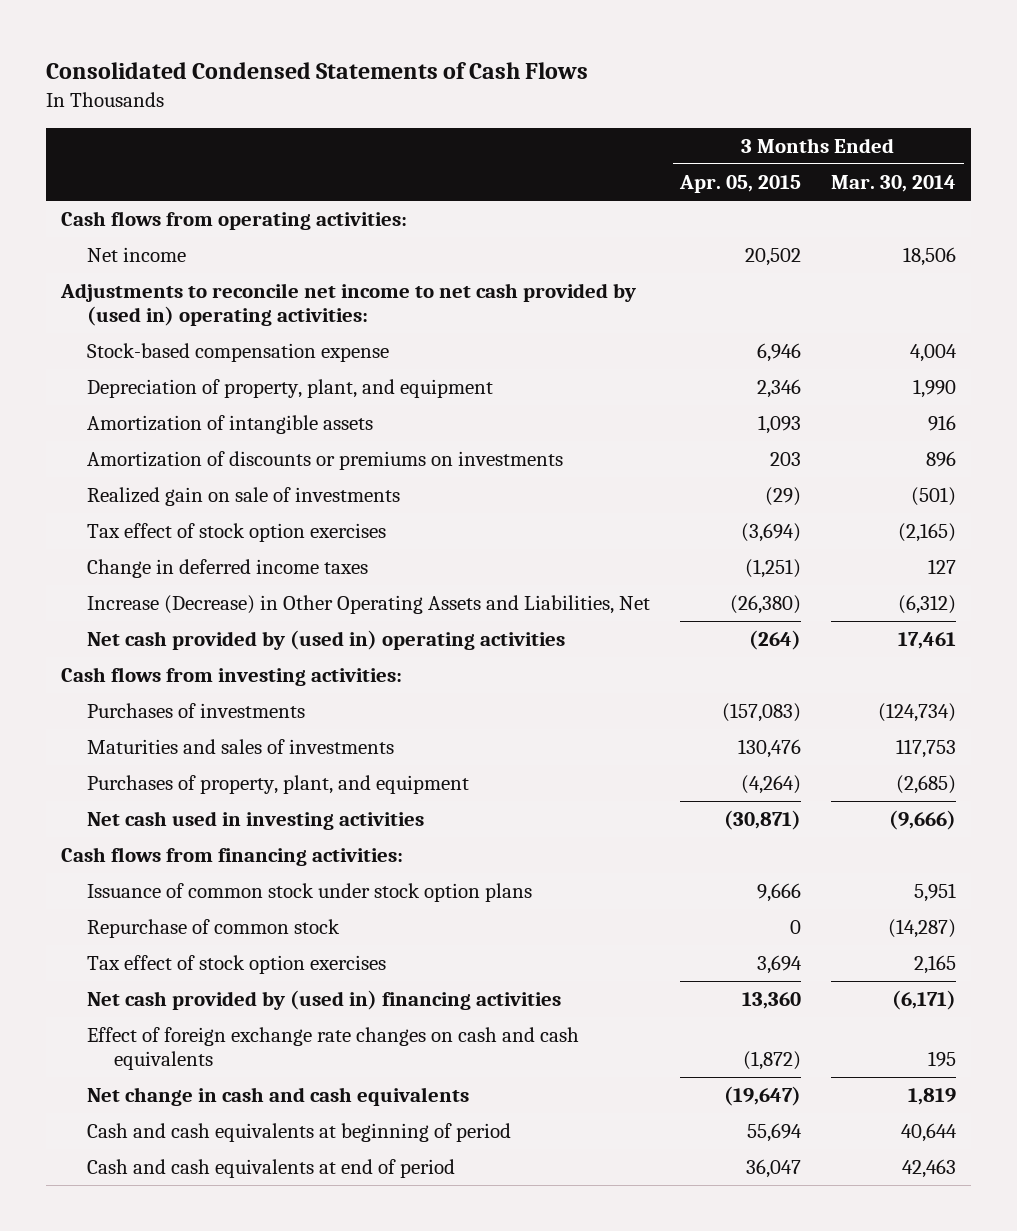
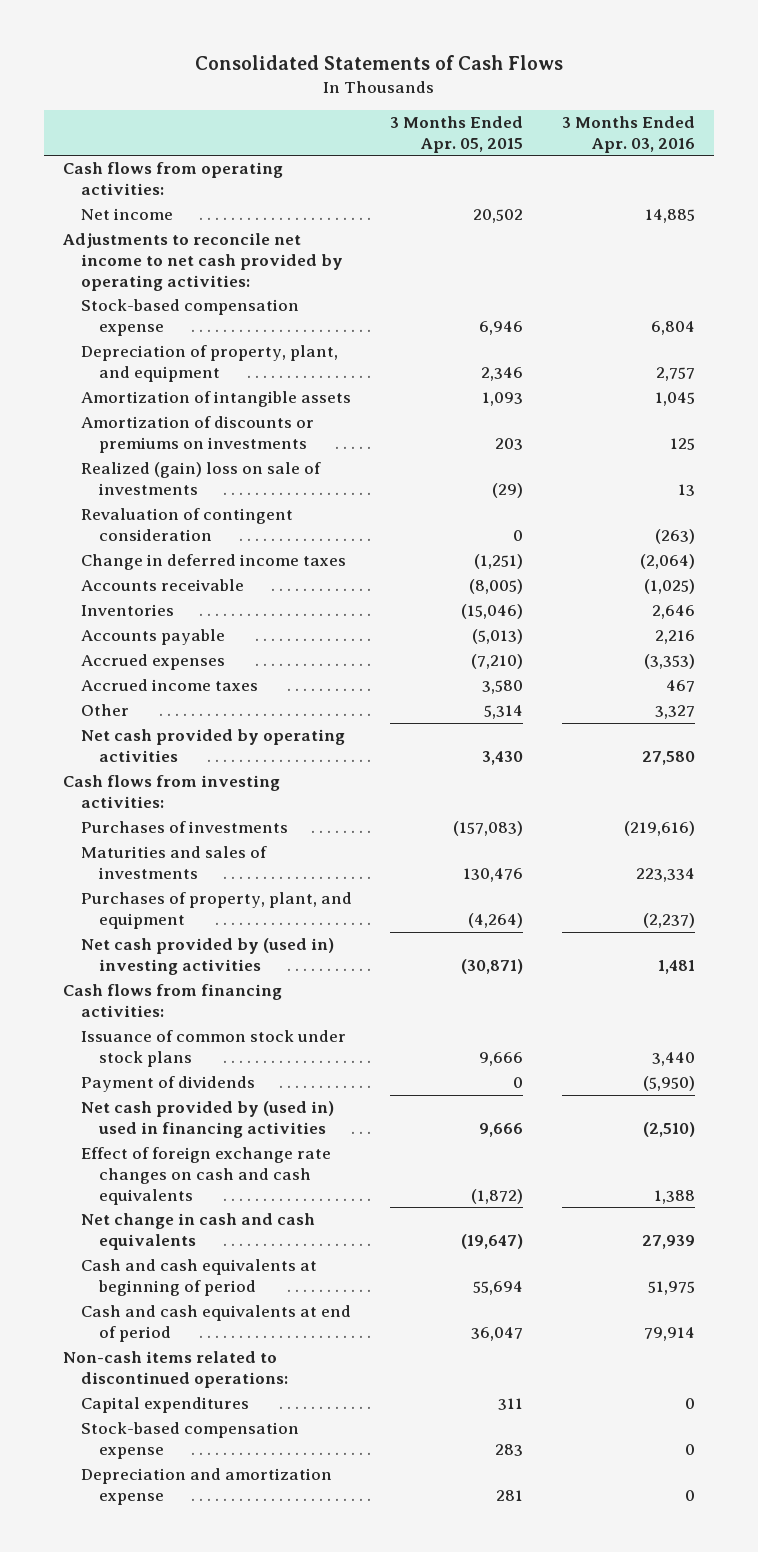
[46,61,589,79] Consolidated Condensed Statements of Cash Flows -> [194,55,563,71] Consolidated Statements of Cash Flows
[831,175,957,193] Mar. 30, 2014 -> none
none -> [561,115,695,153] 3 Months Ended Apr. 03, 2016
[59,283,636,327] Adjustments to reconcile net income to net cash provided by (used in) operating activities: -> [62,233,344,291] Adjustments to reconcile net income to net cash provided by operating activities:
[87,523,387,543] Tax effect of stock option exercises -> none
[87,487,401,507] Realized gain on sale of investments -> [81,462,322,495] Realized (gain) loss on sale of investments
none -> [81,508,294,541] Revaluation of contingent consideration
[87,595,651,615] Increase (Decrease) in Other Operating Assets and Liabilities, Net -> none
none -> [81,579,245,592] Accounts receivable
none -> [81,604,175,617] Inventories
none -> [81,629,226,646] Accounts payable
none -> [81,654,226,671] Accrued expenses
none -> [81,679,259,692] Accrued income taxes
none -> [81,704,130,717] Other
[87,630,566,651] Net cash provided by (used in) operating activities -> [81,729,346,762] Net cash provided by operating activities
[749,630,802,651] (264) -> [482,750,524,765] 3,430
[87,811,425,831] Net cash used in investing activities -> [81,938,335,975] Net cash provided by (used in) investing activities
[87,919,341,939] Repurchase of common stock -> none
[87,955,387,975] Tax effect of stock option exercises -> none
[87,883,533,903] Issuance of common stock under stock option plans -> [81,1030,347,1067] Issuance of common stock under stock plans
none -> [81,1076,256,1093] Payment of dividends
[87,990,562,1011] Net cash provided by (used in) financing activities -> [81,1101,335,1138] Net cash provided by (used in) used in financing activities
[742,992,802,1010] 13,360 -> [479,1122,524,1137] 9,666
none -> [63,1351,289,1388] Non-cash items related to discontinued operations:
none -> [81,1397,250,1414] Capital expenditures
none -> [81,1422,300,1459] Stock-based compensation expense
none -> [81,1468,333,1505] Depreciation and amortization expense

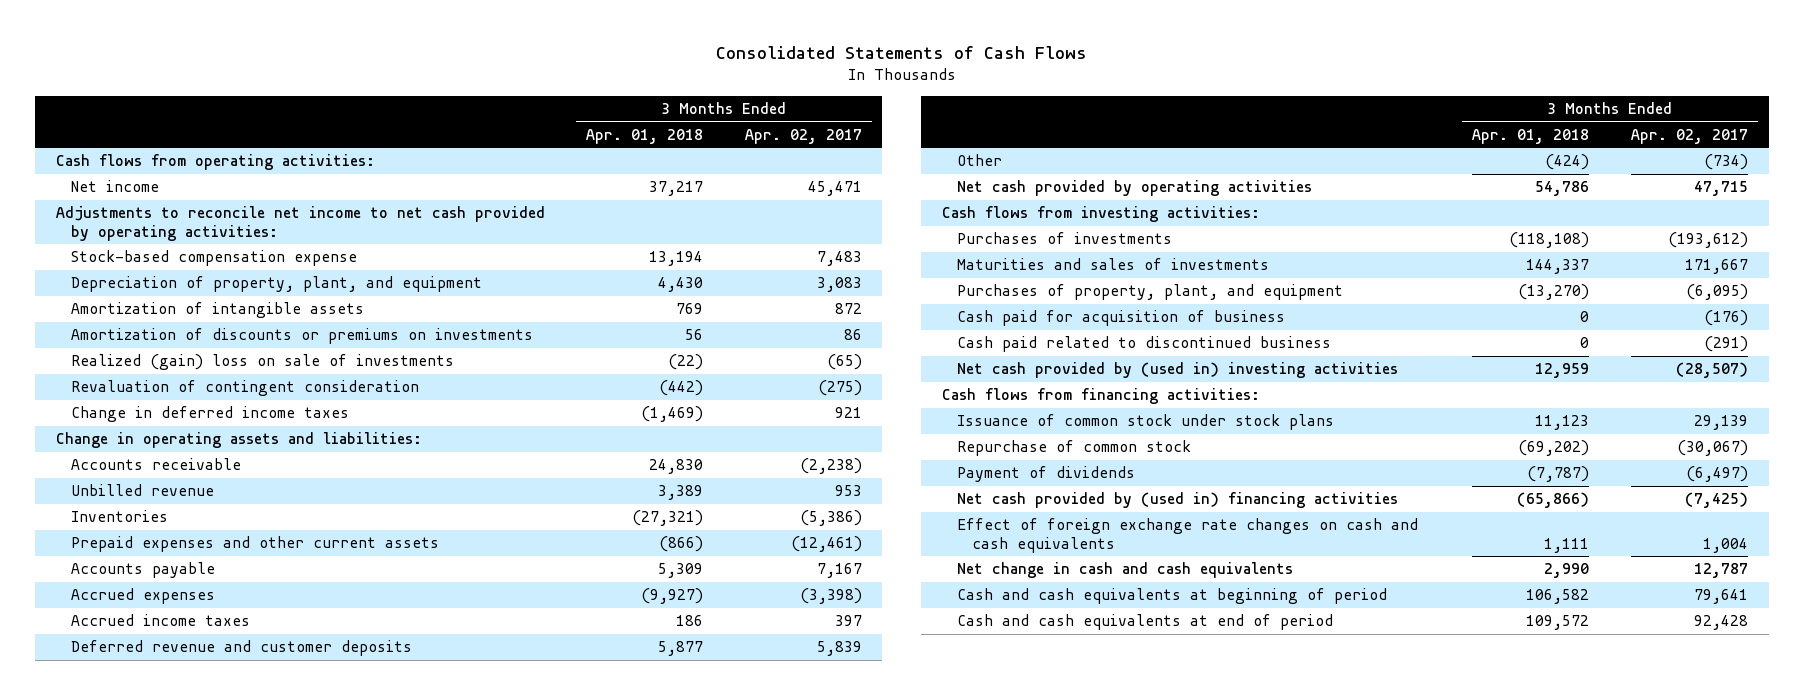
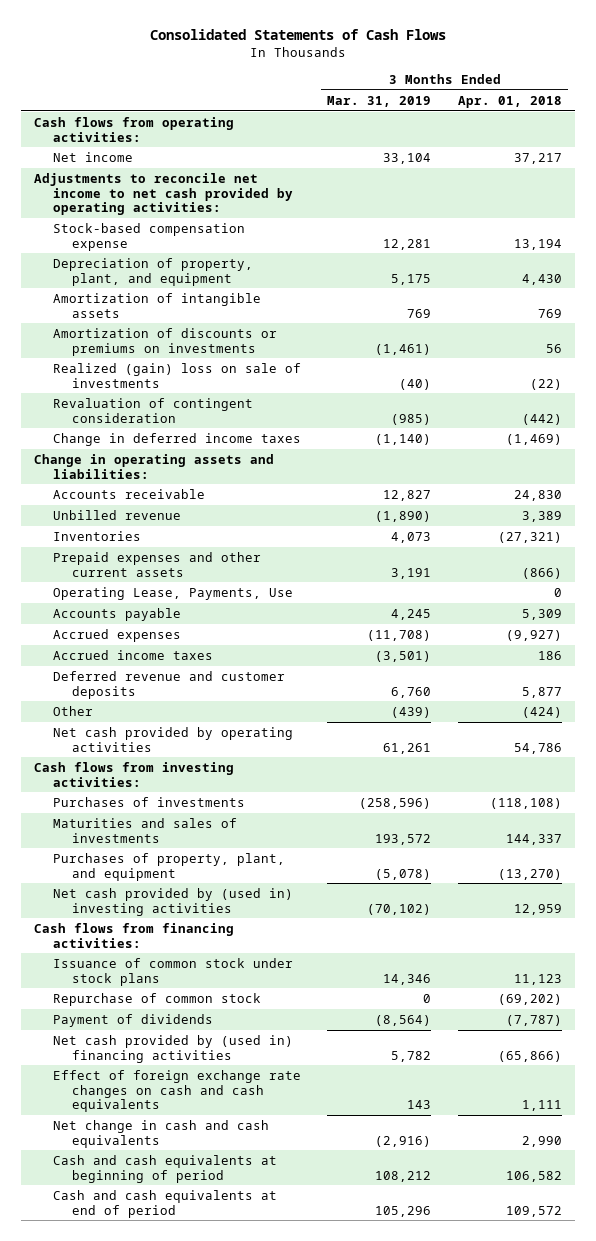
[744,128,862,144] Apr. 02, 2017 -> none
none -> [327,95,432,107] Mar. 31, 2019
none -> [52,586,293,600] Operating Lease, Payments, Use
[956,310,1285,327] Cash paid for acquisition of business -> none
[956,336,1331,353] Cash paid related to discontinued business -> none

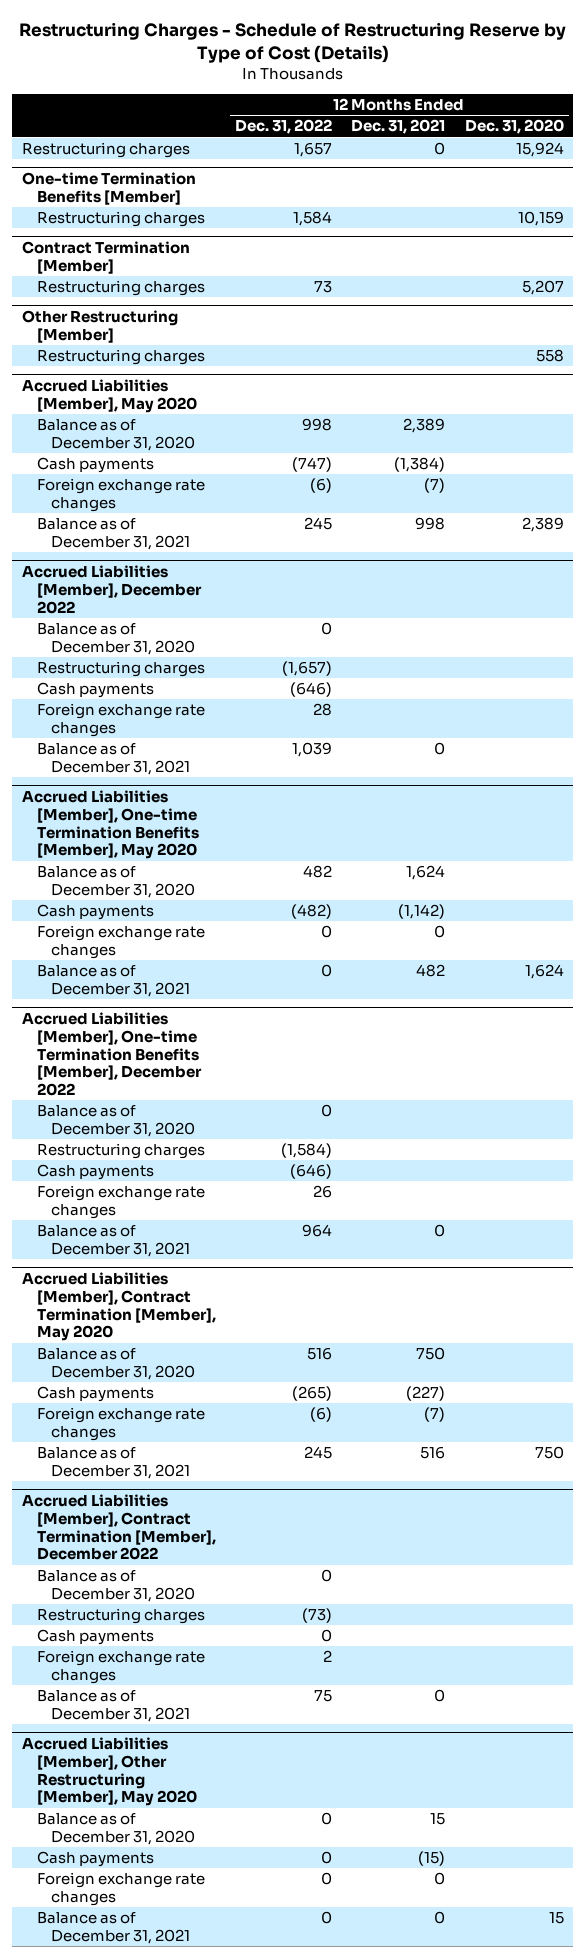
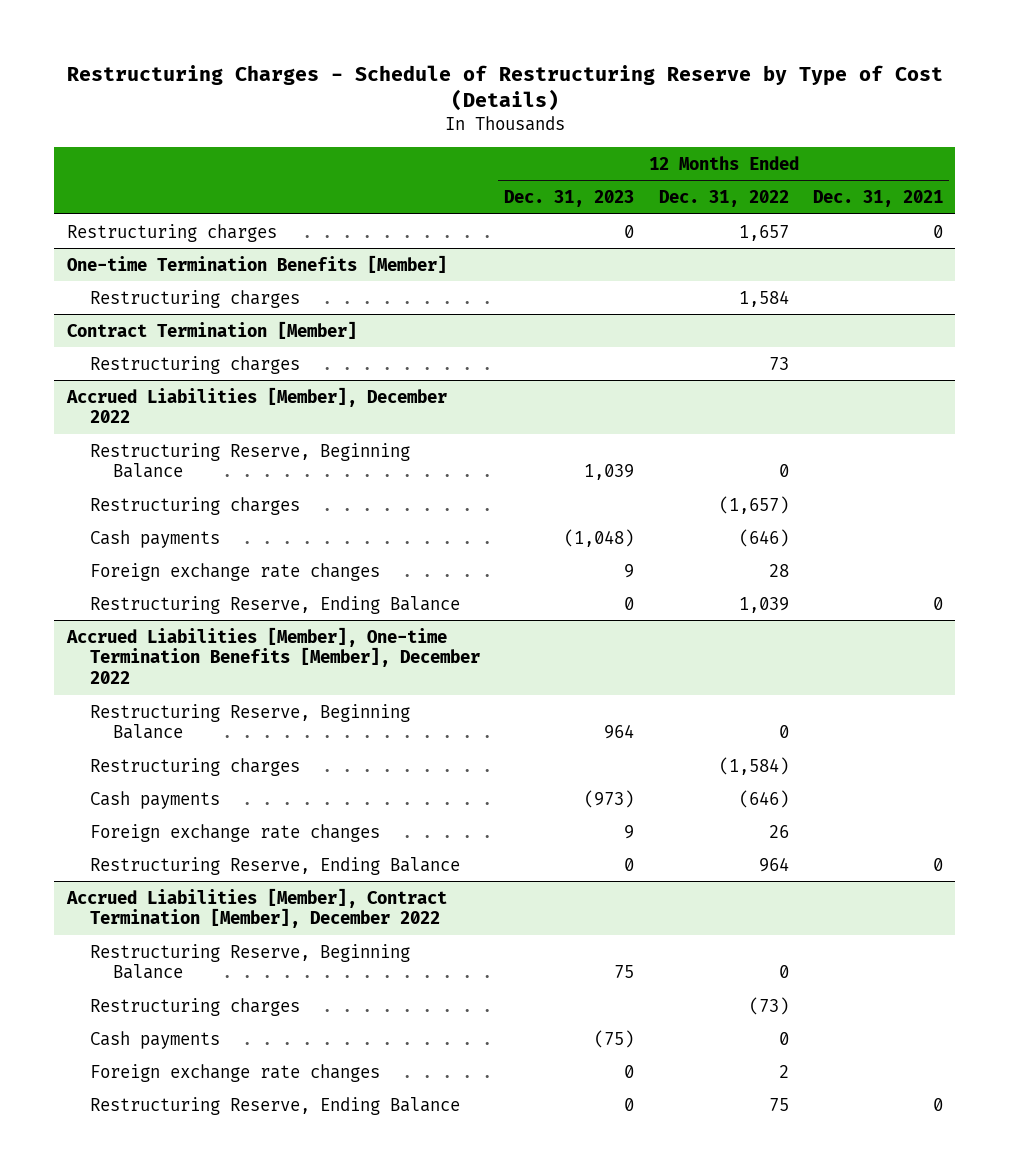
[464,119,564,135] Dec. 31, 2020 -> none
none -> [504,190,635,208] Dec. 31, 2023
[22,310,179,343] Other Restructuring [Member] -> none
[36,349,205,366] Restructuring charges -> none
[22,379,197,413] Accrued Liabilities [Member], May 2020 -> none
[36,419,196,451] Balance as of December 31, 2020 -> none
[36,457,154,474] Cash payments -> none
[36,478,205,512] Foreign exchange rate changes -> none
[36,518,191,550] Balance as of December 31, 2021 -> none
[36,623,196,655] Balance as of December 31, 2020 -> [89,442,410,479] Restructuring Reserve, Beginning Balance
[22,790,199,860] Accrued Liabilities [Member], One-time Termination Benefits [Member], May 2020 -> none
[36,866,196,898] Balance as of December 31, 2020 -> none
[36,904,154,921] Cash payments -> none
[36,925,205,959] Foreign exchange rate changes -> none
[36,965,191,997] Balance as of December 31, 2021 -> none
[36,743,191,775] Balance as of December 31, 2021 -> [89,595,460,614] Restructuring Reserve, Ending Balance
[36,1105,196,1137] Balance as of December 31, 2020 -> [89,703,410,740] Restructuring Reserve, Beginning Balance
[22,1272,216,1342] Accrued Liabilities [Member], Contract Termination [Member], May 2020 -> none
[36,1348,196,1380] Balance as of December 31, 2020 -> none
[36,1386,154,1403] Cash payments -> none
[36,1407,205,1441] Foreign exchange rate changes -> none
[36,1447,191,1479] Balance as of December 31, 2021 -> none
[36,1225,191,1257] Balance as of December 31, 2021 -> [89,856,460,875] Restructuring Reserve, Ending Balance
[36,1570,196,1602] Balance as of December 31, 2020 -> [89,943,410,980] Restructuring Reserve, Beginning Balance
[22,1737,197,1807] Accrued Liabilities [Member], Other Restructuring [Member], May 2020 -> none
[36,1813,196,1845] Balance as of December 31, 2020 -> none
[36,1851,154,1868] Cash payments -> none
[36,1872,205,1906] Foreign exchange rate changes -> none
[36,1912,191,1944] Balance as of December 31, 2021 -> none
[36,1690,191,1722] Balance as of December 31, 2021 -> [89,1096,460,1115] Restructuring Reserve, Ending Balance

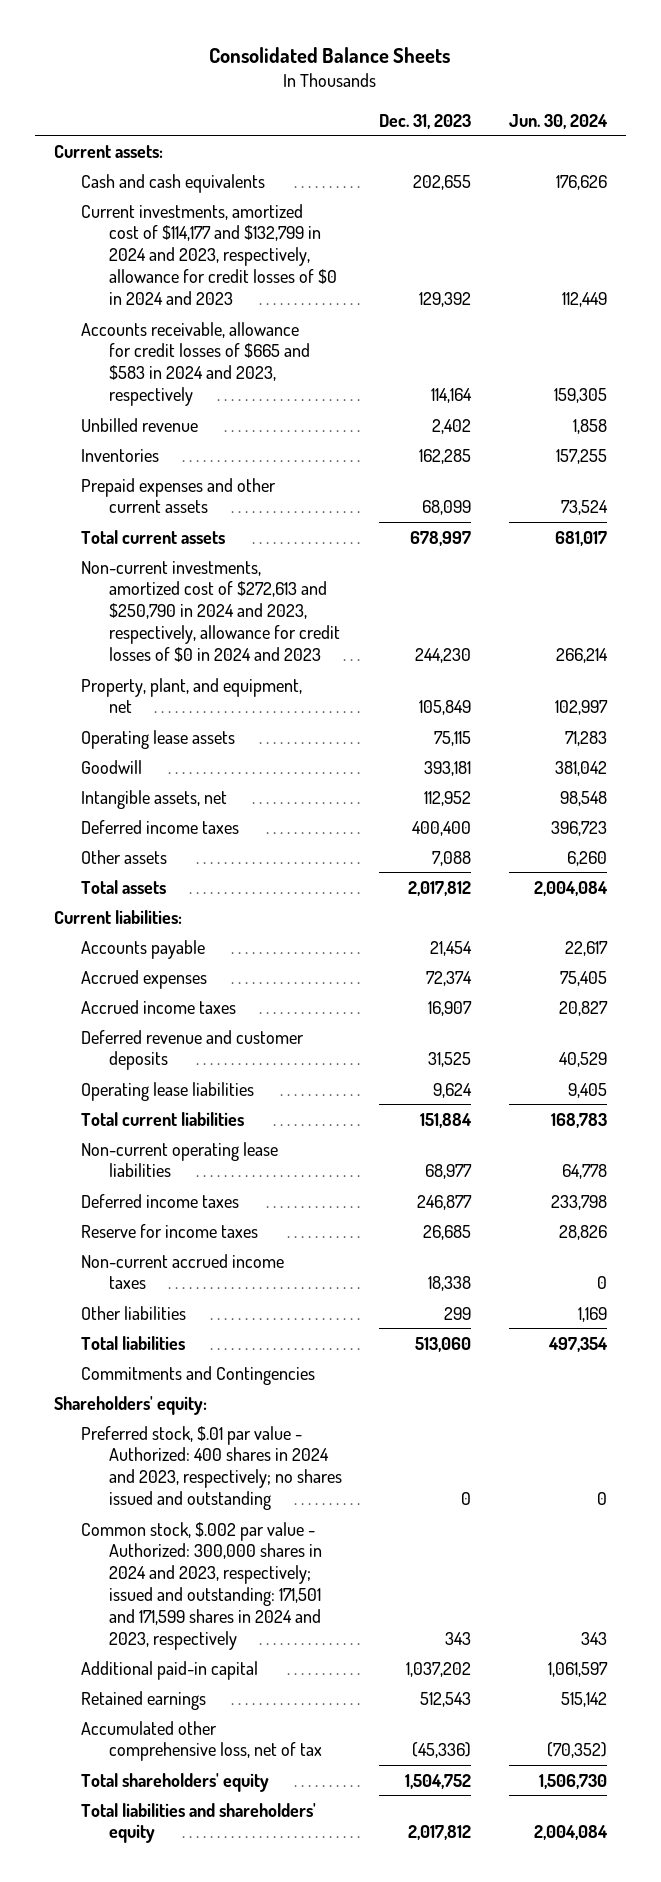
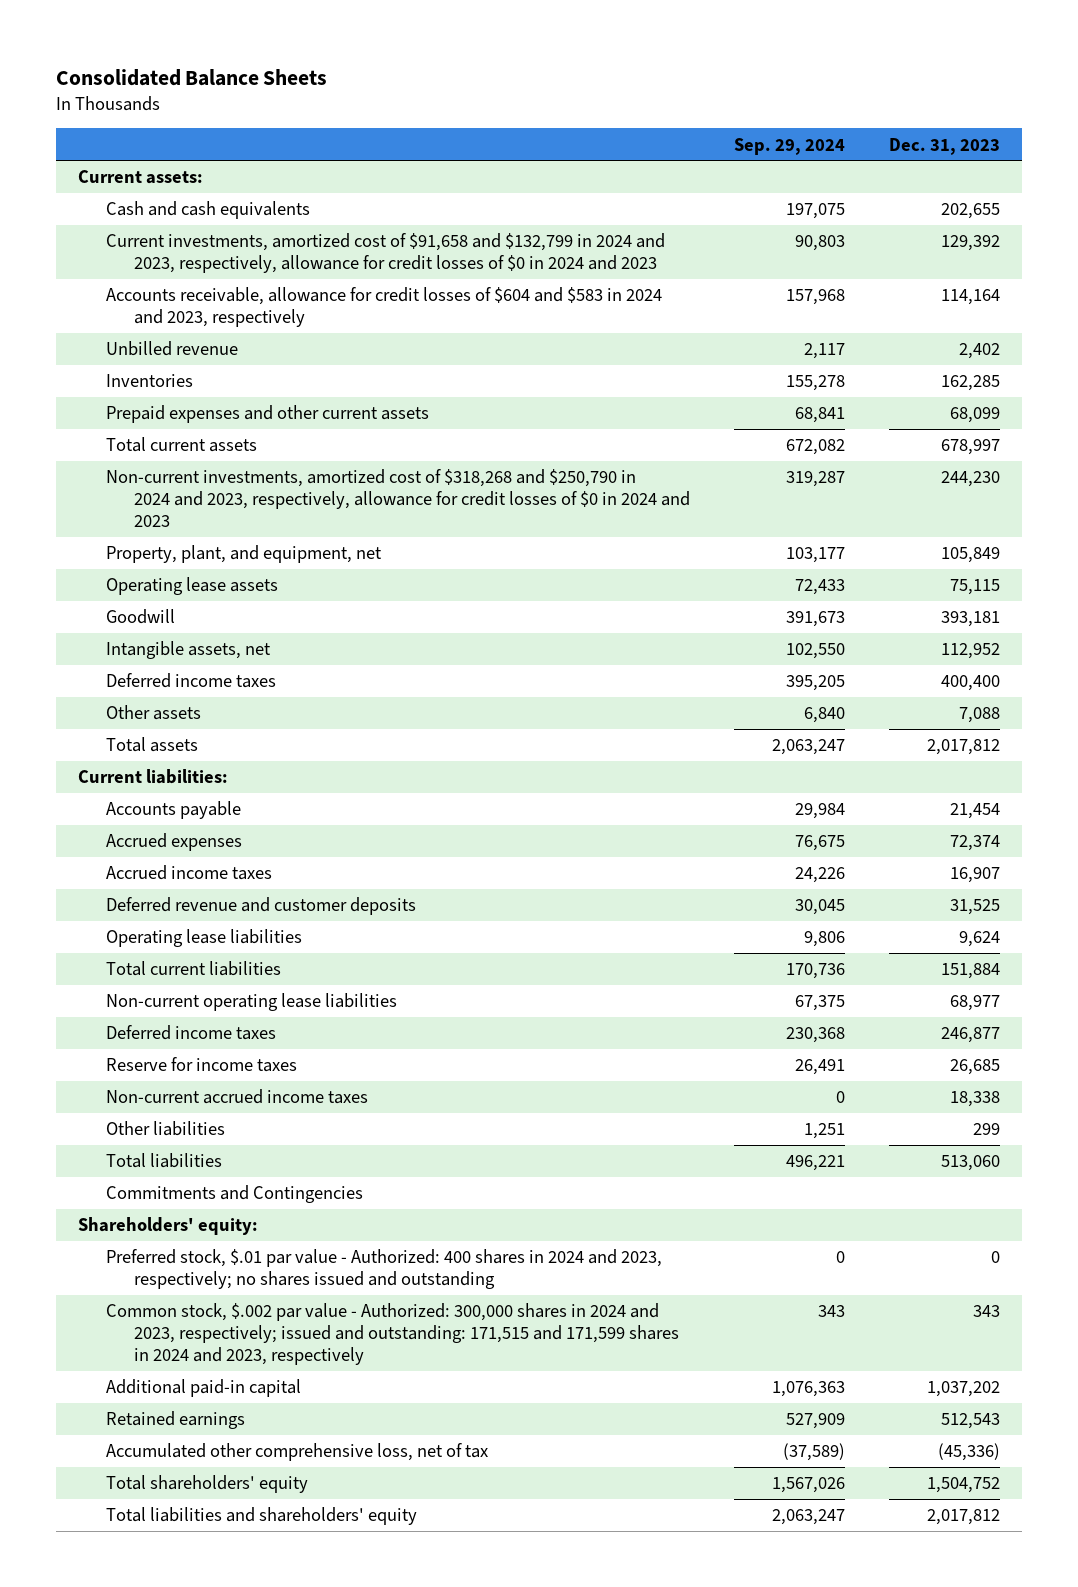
[508,113,608,129] Jun. 30, 2024 -> none
none -> [734,137,846,155] Sep. 29, 2024
[81,203,337,306] Current investments, amortized cost of $114,177 and $132,799 in 2024 and 2023, respectively, allowance for credit losses of $0 in 2024 and 2023 -> [106,233,666,274] Current investments, amortized cost of $91,658 and $132,799 in 2024 and 2023, respectively, allowance for credit losses of $0 in 2024 and 2023
[81,321,310,407] Accounts receivable, allowance for credit losses of $665 and $583 in 2024 and 2023, respectively -> [106,287,663,328] Accounts receivable, allowance for credit losses of $604 and $583 in 2024 and 2023, respectively
[81,560,340,663] Non-current investments, amortized cost of $272,613 and $250,790 in 2024 and 2023, respectively, allowance for credit losses of $0 in 2024 and 2023 -> [106,469,691,528] Non-current investments, amortized cost of $318,268 and $250,790 in 2024 and 2023, respectively, allowance for credit losses of $0 in 2024 and 2023
[81,1521,322,1650] Common stock, $.002 par value - Authorized: 300,000 shares in 2024 and 2023, respectively; issued and outstanding: 171,501 and 171,599 shares in 2024 and 2023, respectively -> [106,1303,680,1366] Common stock, $.002 par value - Authorized: 300,000 shares in 2024 and 2023, respectively; issued and outstanding: 171,515 and 171,599 shares in 2024 and 2023, respectively

